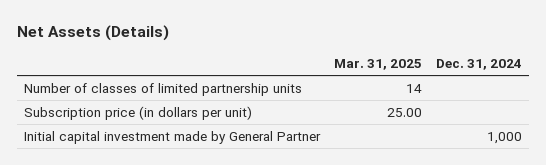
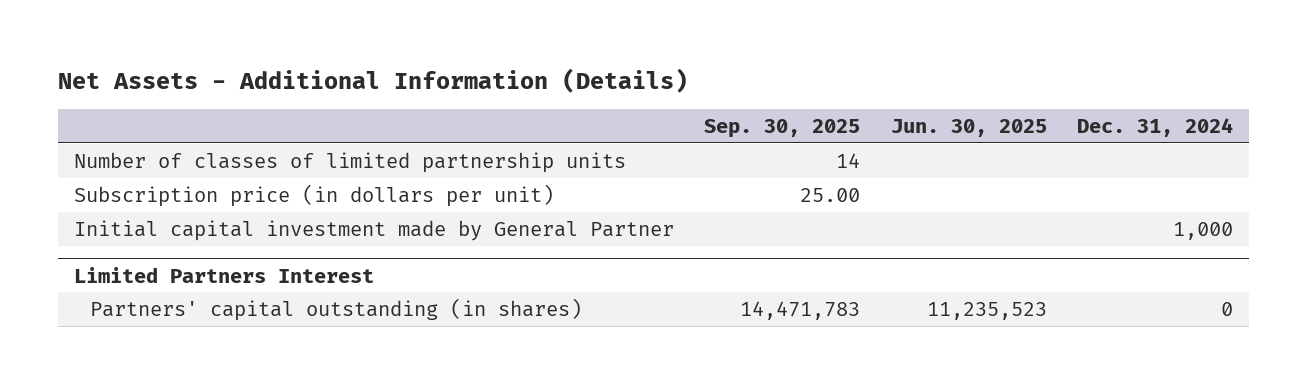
[16,25,169,42] Net Assets (Details) -> [58,68,689,94] Net Assets - Additional Information (Details)
[333,58,422,70] Mar. 31, 2025 -> none
none -> [704,119,861,139] Sep. 30, 2025
none -> [890,119,1047,138] Jun. 30, 2025
none -> [73,266,374,283] Limited Partners Interest
none -> [89,297,582,321] Partners' capital outstanding (in shares)

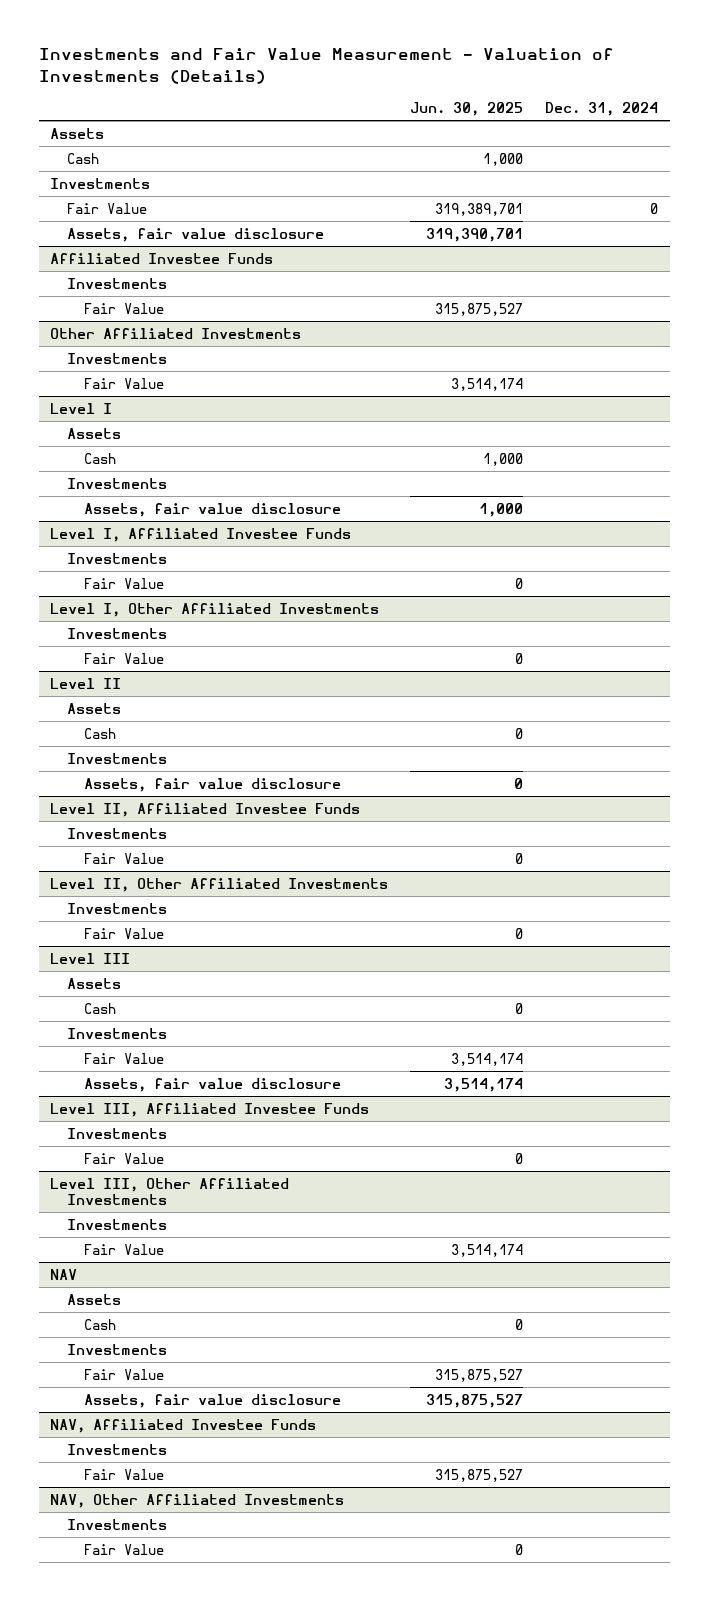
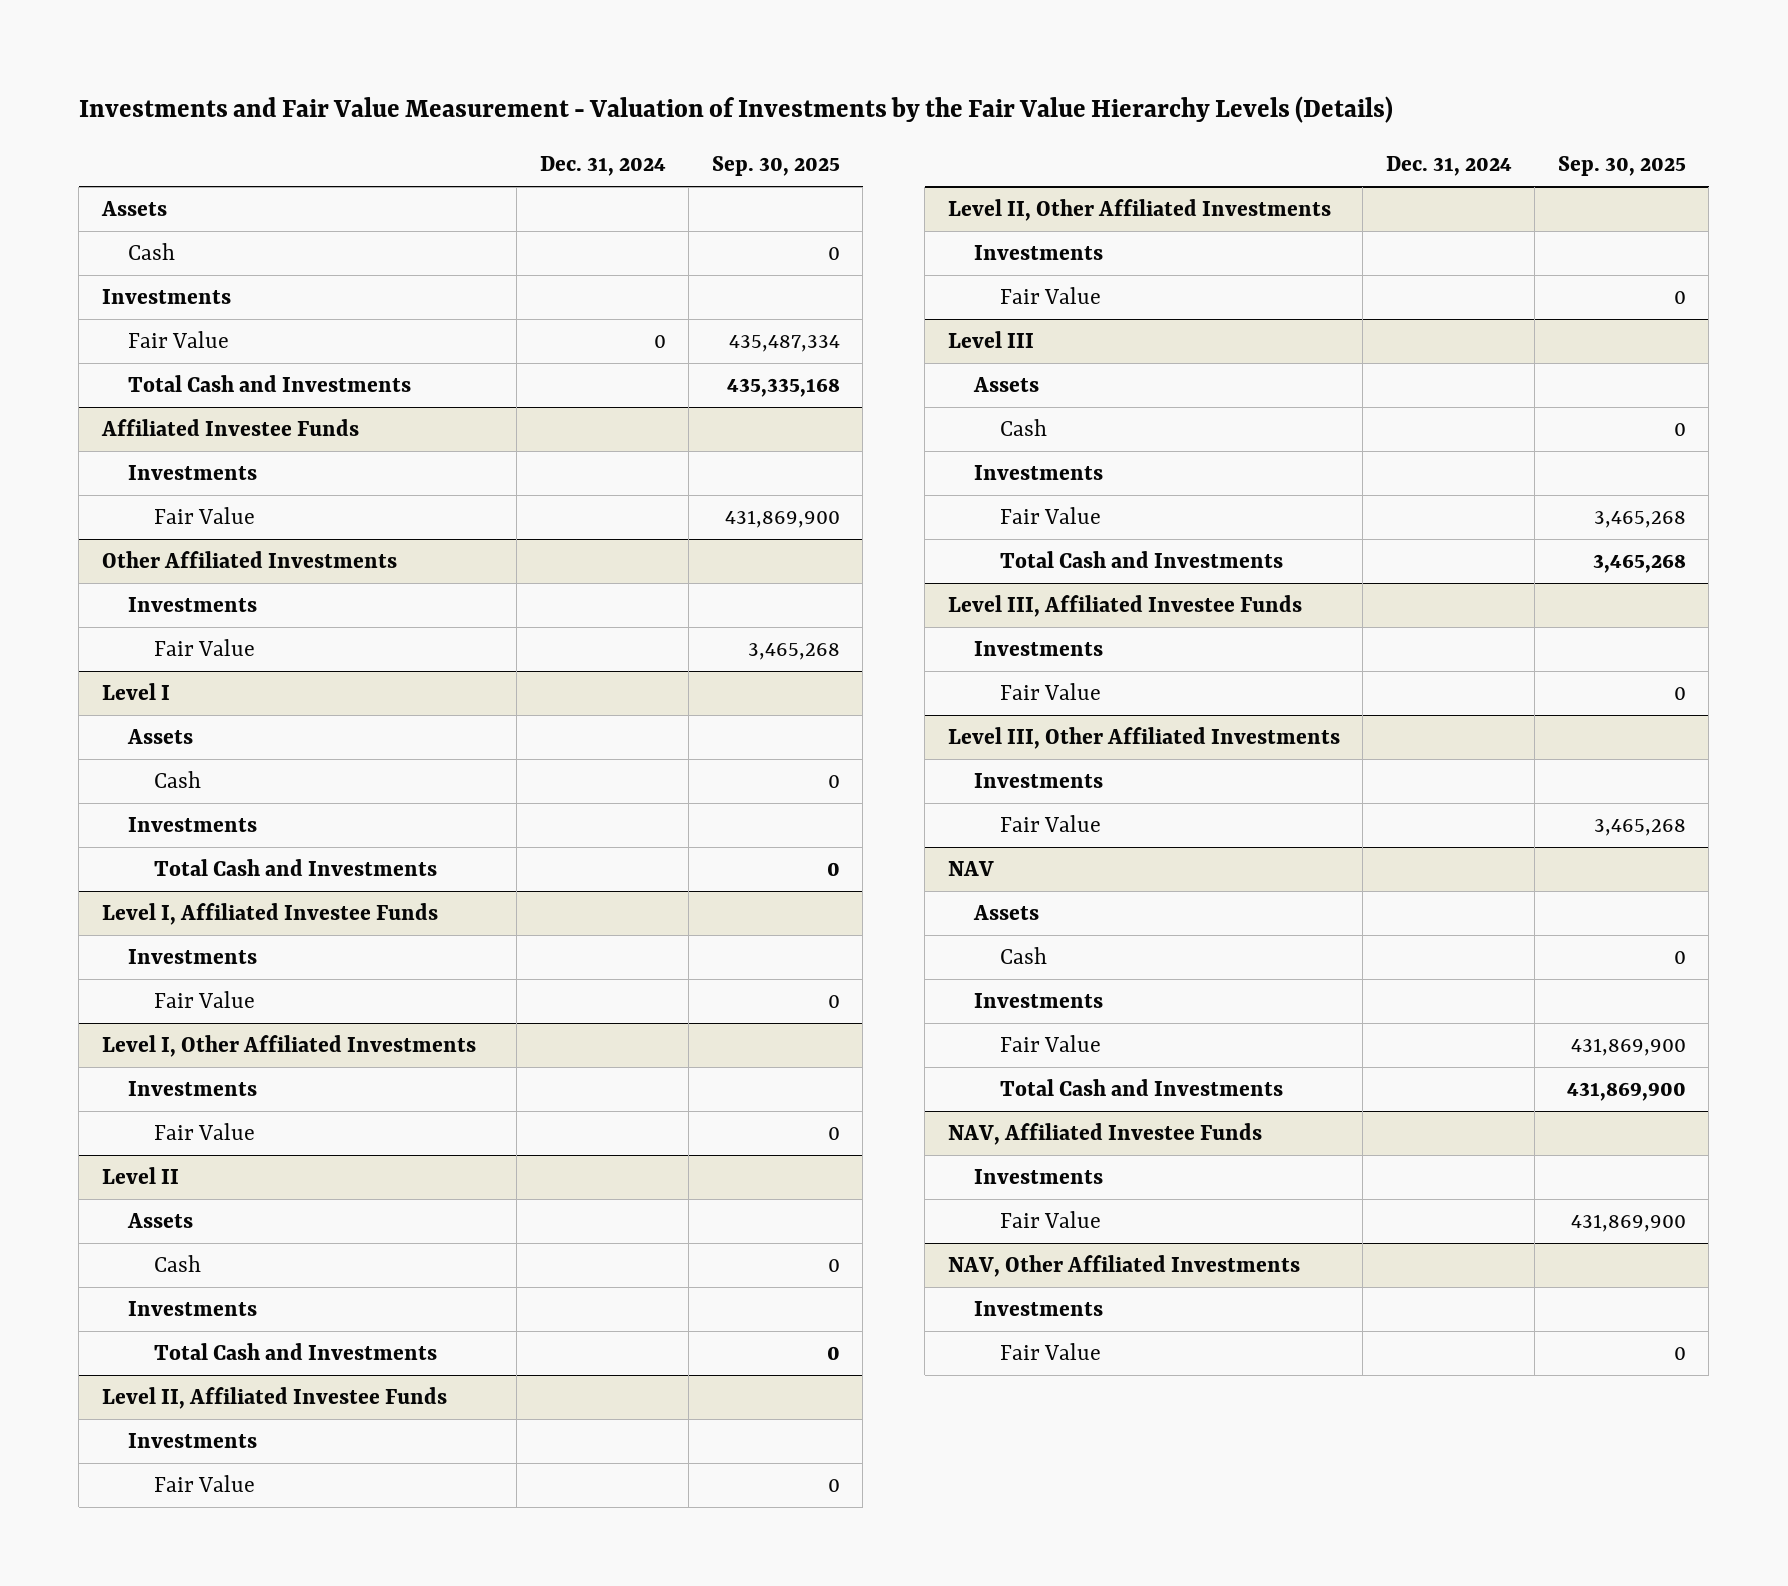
[39,48,615,84] Investments and Fair Value Measurement - Valuation of Investments (Details) -> [78,96,1393,124] Investments and Fair Value Measurement - Valuation of Investments by the Fair Value Hierarchy Levels (Details)
[410,101,524,116] Jun. 30, 2025 -> none
none -> [711,156,840,177] Sep. 30, 2025
[66,227,324,242] Assets, fair value disclosure -> [127,375,411,393] Total Cash and Investments
[83,502,341,517] Assets, fair value disclosure -> [153,859,437,877] Total Cash and Investments
[83,777,341,792] Assets, fair value disclosure -> [153,1343,437,1361] Total Cash and Investments
[83,1077,341,1092] Assets, fair value disclosure -> [999,551,1283,569] Total Cash and Investments
[83,1393,341,1408] Assets, fair value disclosure -> [999,1079,1283,1097] Total Cash and Investments

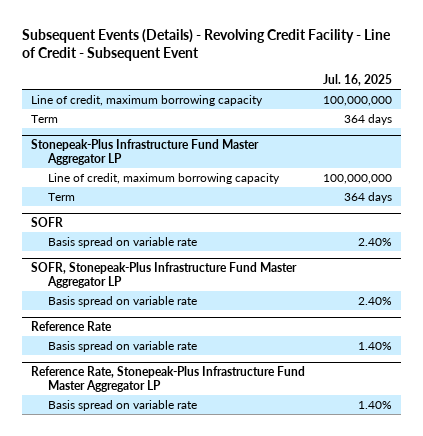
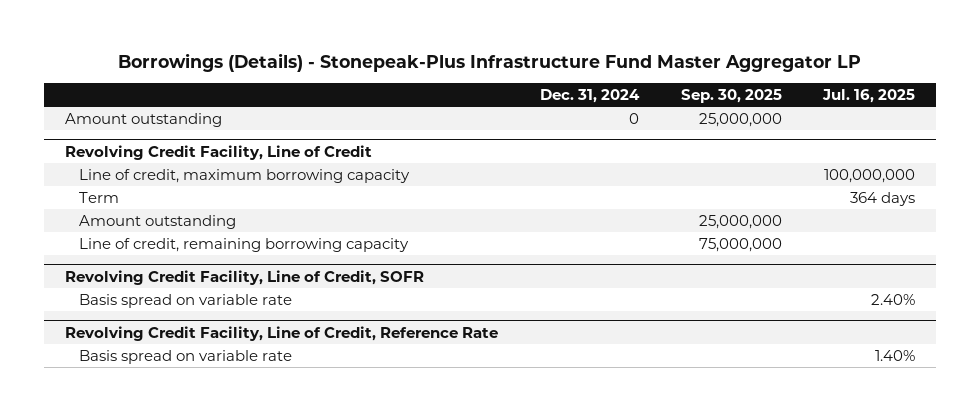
[21,28,391,62] Subsequent Events (Details) - Revolving Credit Facility - Line of Credit - Subsequent Event -> [118,52,862,72] Borrowings (Details) - Stonepeak-Plus Infrastructure Fund Master Aggregator LP
none -> [539,88,640,103] Dec. 31, 2024
none -> [680,88,782,103] Sep. 30, 2025
[30,94,263,106] Line of credit, maximum borrowing capacity -> none
[30,114,58,123] Term -> none
none -> [64,113,222,128] Amount outstanding
[30,138,259,165] Stonepeak-Plus Infrastructure Fund Master Aggregator LP -> [64,144,372,160] Revolving Credit Facility, Line of Credit
none -> [79,215,237,230] Amount outstanding
none -> [79,238,410,253] Line of credit, remaining borrowing capacity
[30,216,63,227] SOFR -> [64,269,424,285] Revolving Credit Facility, Line of Credit, SOFR
[30,261,297,288] SOFR, Stonepeak-Plus Infrastructure Fund Master Aggregator LP -> none
[47,295,197,307] Basis spread on variable rate -> none
[30,320,112,331] Reference Rate -> [64,325,498,341] Revolving Credit Facility, Line of Credit, Reference Rate
[30,365,305,392] Reference Rate, Stonepeak-Plus Infrastructure Fund Master Aggregator LP -> none
[47,399,197,411] Basis spread on variable rate -> none

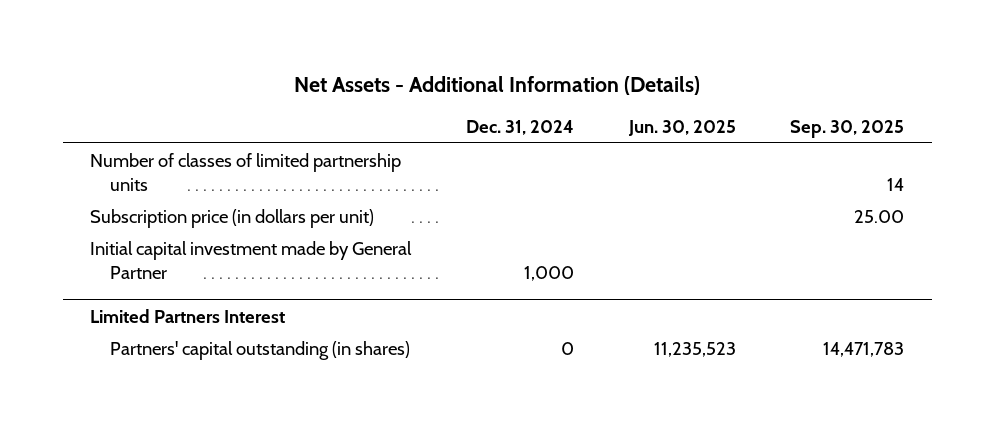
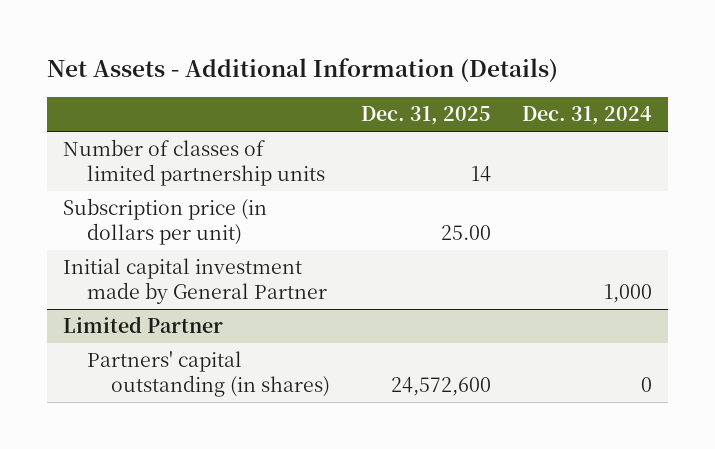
[627,119,736,136] Jun. 30, 2025 -> none
[790,119,905,138] Sep. 30, 2025 -> none
none -> [361,106,492,126] Dec. 31, 2025
[90,308,286,323] Limited Partners Interest -> [62,316,223,334] Limited Partner

